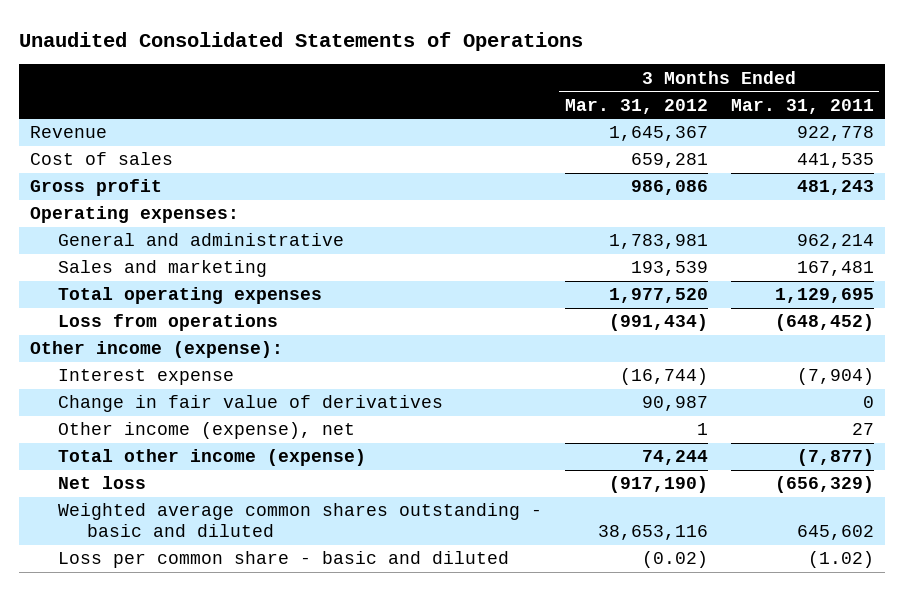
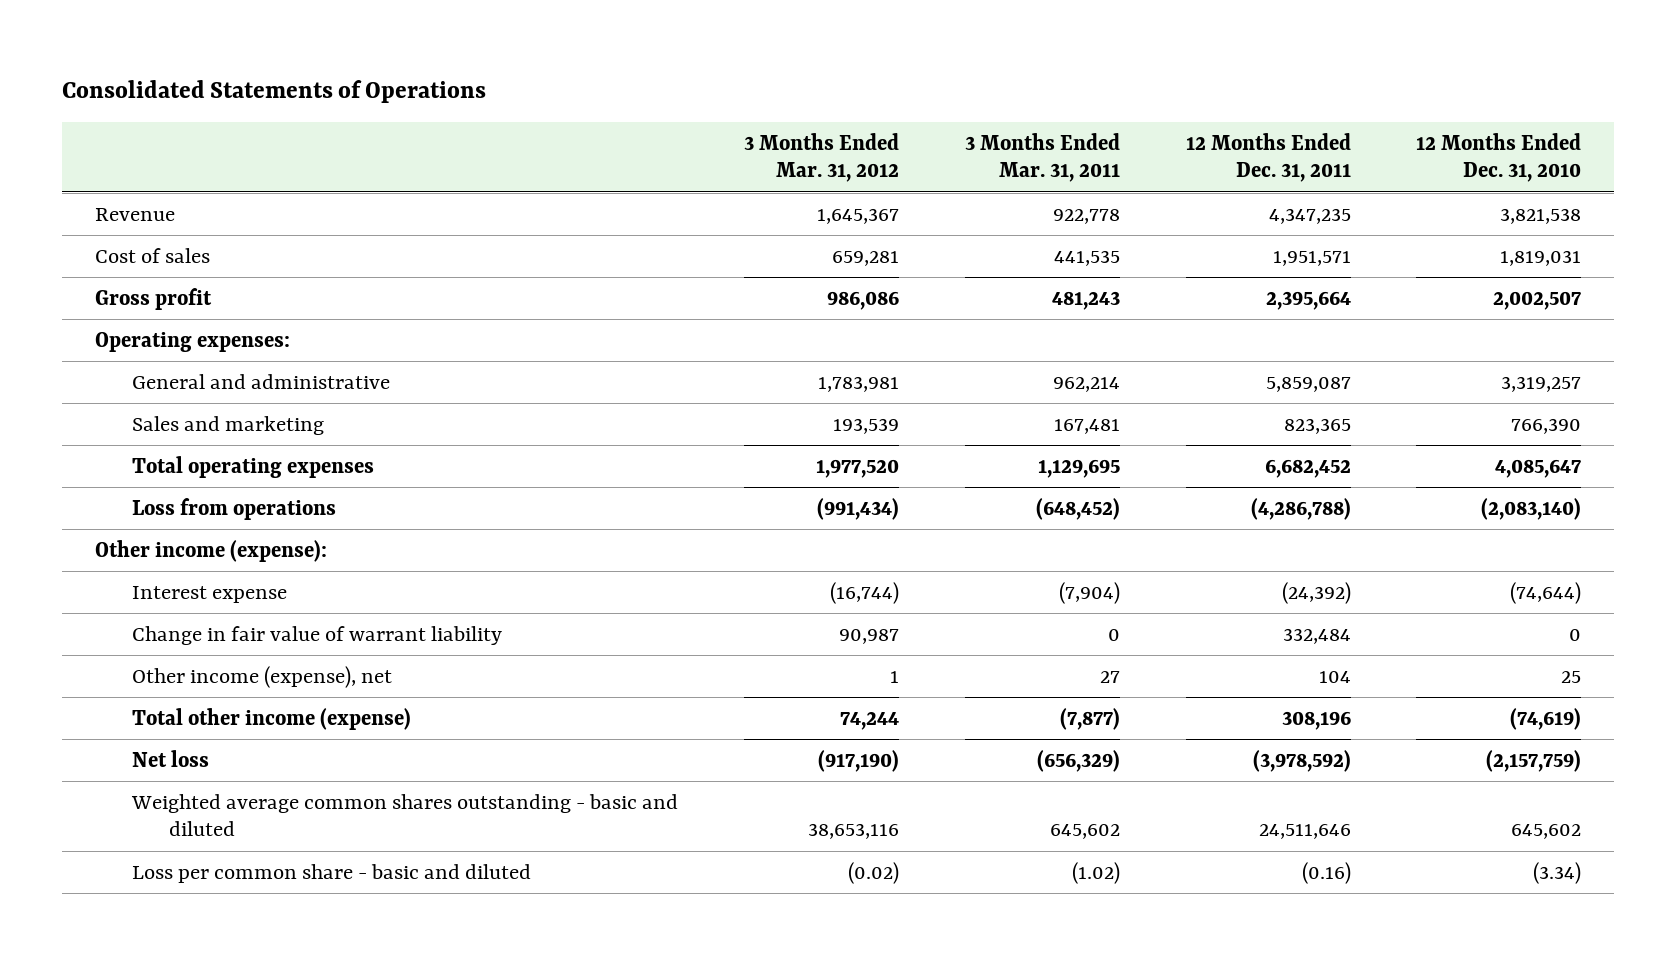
[18,31,583,51] Unaudited Consolidated Statements of Operations -> [62,80,487,104] Consolidated Statements of Operations
none -> [1185,132,1351,183] 12 Months Ended Dec. 31, 2011
none -> [1416,132,1582,183] 12 Months Ended Dec. 31, 2010
[58,395,444,413] Change in fair value of derivatives -> [132,625,503,645] Change in fair value of warrant liability

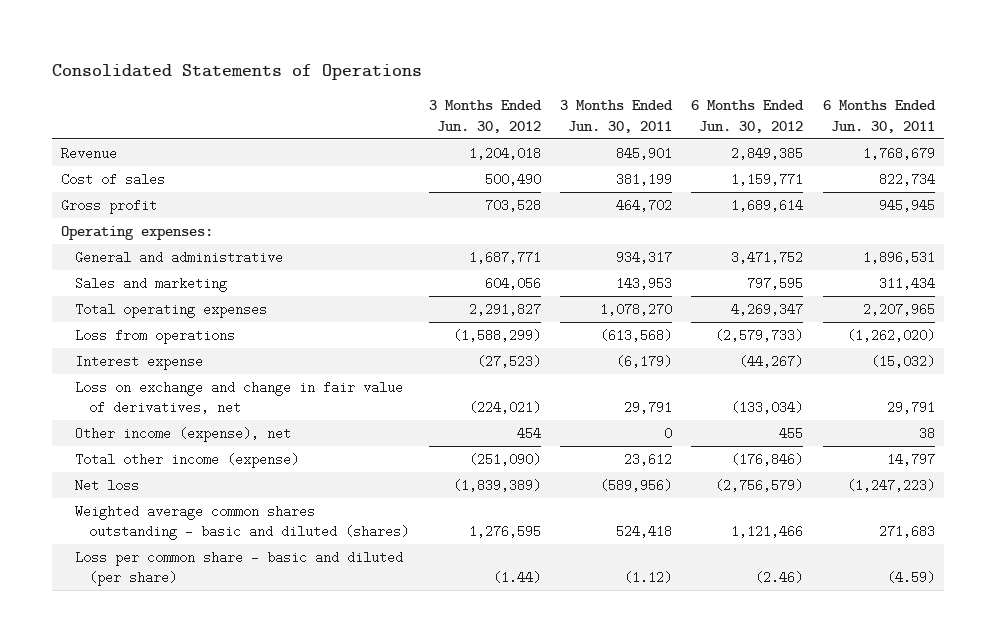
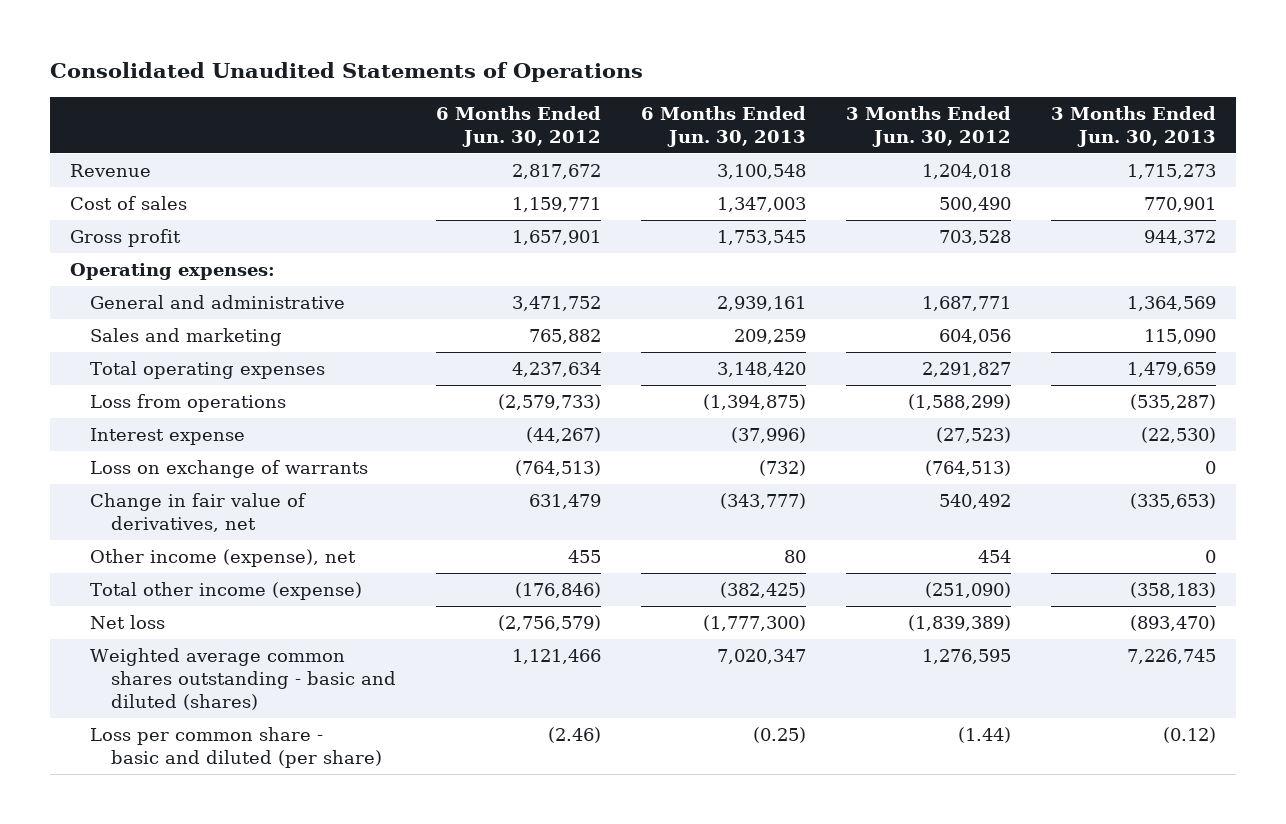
[51,64,422,81] Consolidated Statements of Operations -> [50,62,644,83] Consolidated Unaudited Statements of Operations
[560,100,674,133] 3 Months Ended Jun. 30, 2011 -> none
[822,100,936,133] 6 Months Ended Jun. 30, 2011 -> none
none -> [640,105,806,147] 6 Months Ended Jun. 30, 2013
none -> [1050,105,1216,147] 3 Months Ended Jun. 30, 2013
[731,146,804,160] 2,849,385 -> [511,164,601,180] 2,817,672
[731,198,804,212] 1,689,614 -> [511,230,601,246] 1,657,901
[747,276,804,290] 797,595 -> [528,329,601,345] 765,882
[731,302,804,316] 4,269,347 -> [511,362,601,378] 4,237,634
none -> [90,460,369,479] Loss on exchange of warrants
[75,380,404,415] Loss on exchange and change in fair value of derivatives, net -> [90,493,307,533] Change in fair value of derivatives, net
[468,401,541,415] (224,021) -> [938,494,1011,510] 540,492
[731,401,804,415] (133,034) -> [528,494,601,510] 631,479

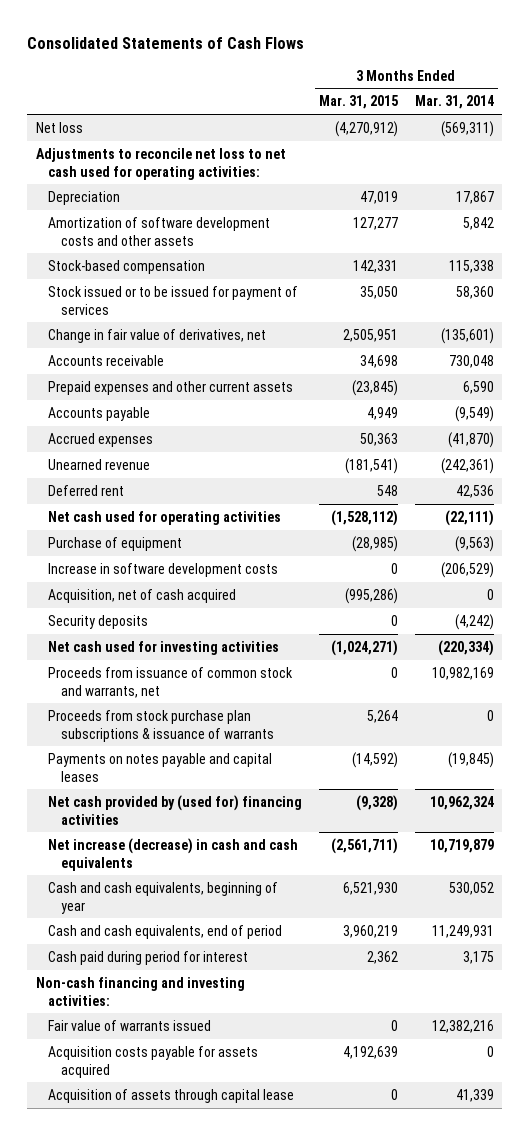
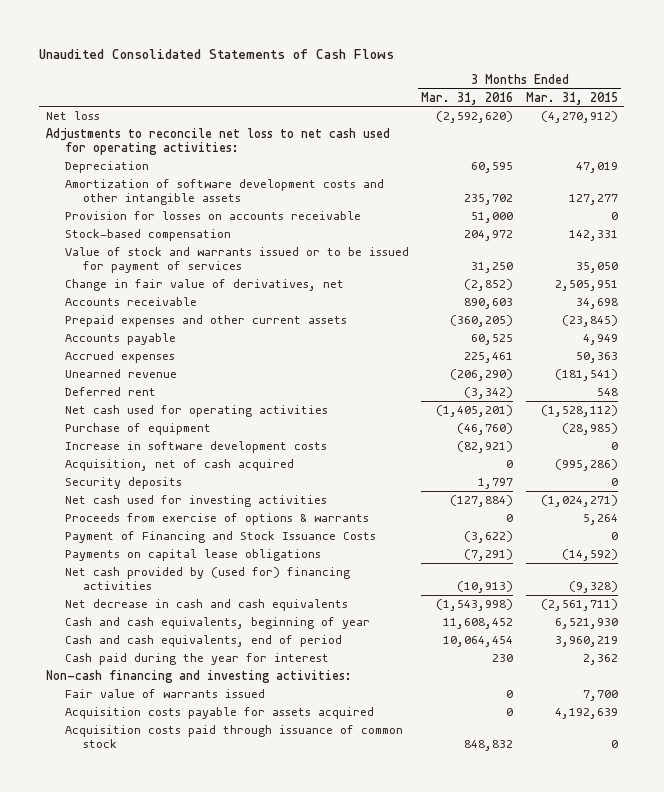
[27,37,305,50] Consolidated Statements of Cash Flows -> [39,48,395,59] Unaudited Consolidated Statements of Cash Flows
[414,95,494,110] Mar. 31, 2014 -> none
none -> [421,91,514,105] Mar. 31, 2016
[48,216,271,246] Amortization of software development costs and other assets -> [64,179,384,206] Amortization of software development costs and other intangible assets
none -> [64,211,361,221] Provision for losses on accounts receivable
[48,285,299,315] Stock issued or to be issued for payment of services -> [64,247,409,274] Value of stock and warrants issued or to be issued for payment of services
[48,666,294,698] Proceeds from issuance of common stock and warrants, net -> none
[48,709,274,742] Proceeds from stock purchase plan subscriptions & issuance of warrants -> [64,513,369,526] Proceeds from exercise of options & warrants
none -> [64,531,376,544] Payment of Financing and Stock Issuance Costs
[48,752,273,782] Payments on notes payable and capital leases -> [64,549,321,562] Payments on capital lease obligations
[48,837,299,871] Net increase (decrease) in cash and cash equivalents -> [64,599,348,612] Net decrease in cash and cash equivalents
[48,950,249,965] Cash paid during period for interest -> [64,653,329,666] Cash paid during the year for interest
[390,1019,398,1031] 0 -> [582,690,618,702] 7,700
[48,1088,295,1103] Acquisition of assets through capital lease -> none
none -> [64,725,403,749] Acquisition costs paid through issuance of common stock

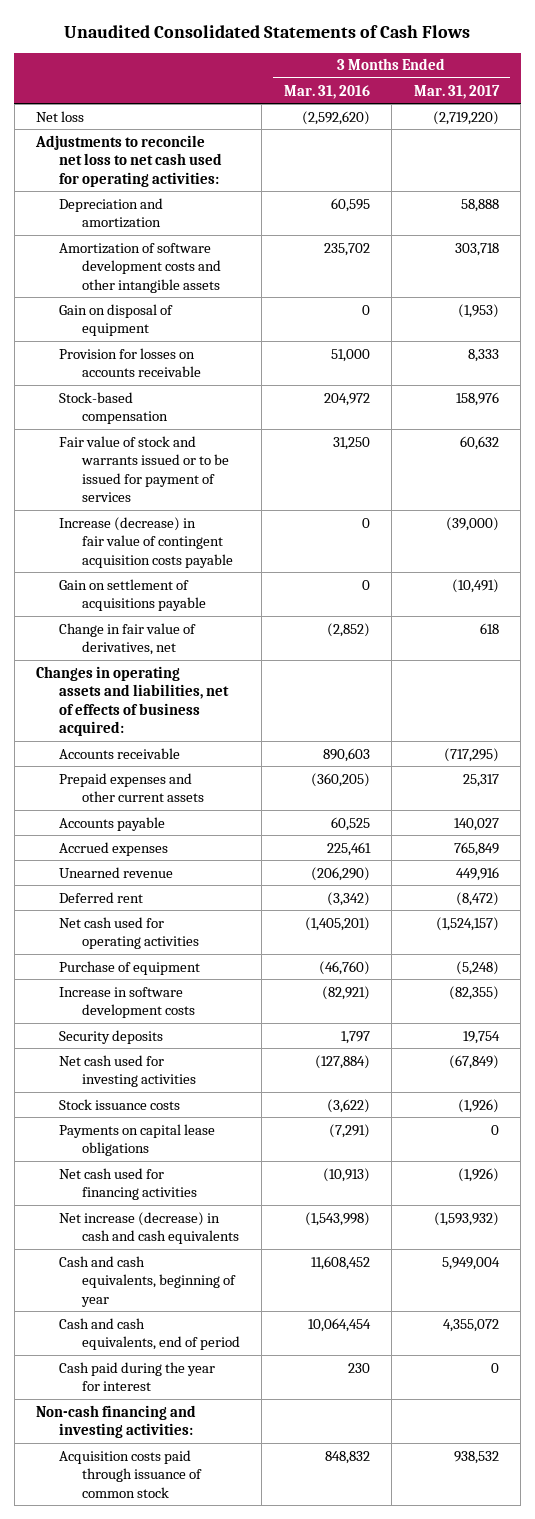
[525,91,618,105] Mar. 31, 2015 -> none
none -> [413,84,500,99] Mar. 31, 2017
[64,161,149,174] Depreciation -> [58,197,163,229] Depreciation and amortization
none -> [58,303,173,337] Gain on disposal of equipment
[64,247,409,274] Value of stock and warrants issued or to be issued for payment of services -> [58,435,229,503] Fair value of stock and warrants issued or to be issued for payment of services
none -> [58,516,233,568] Increase (decrease) in fair value of contingent acquisition costs payable
none -> [58,578,206,612] Gain on settlement of acquisitions payable
none -> [36,665,229,737] Changes in operating assets and liabilities, net of effects of business acquired:
[64,459,294,472] Acquisition, net of cash acquired -> none
[64,513,369,526] Proceeds from exercise of options & warrants -> none
[64,531,376,544] Payment of Financing and Stock Issuance Costs -> [58,1098,180,1110] Stock issuance costs
[64,567,350,591] Net cash provided by (used for) financing activities -> [58,1167,197,1201] Net cash used for financing activities
[64,599,348,612] Net decrease in cash and cash equivalents -> [58,1211,239,1245] Net increase (decrease) in cash and cash equivalents
[64,689,265,699] Fair value of warrants issued -> none
[64,707,374,720] Acquisition costs payable for assets acquired -> none

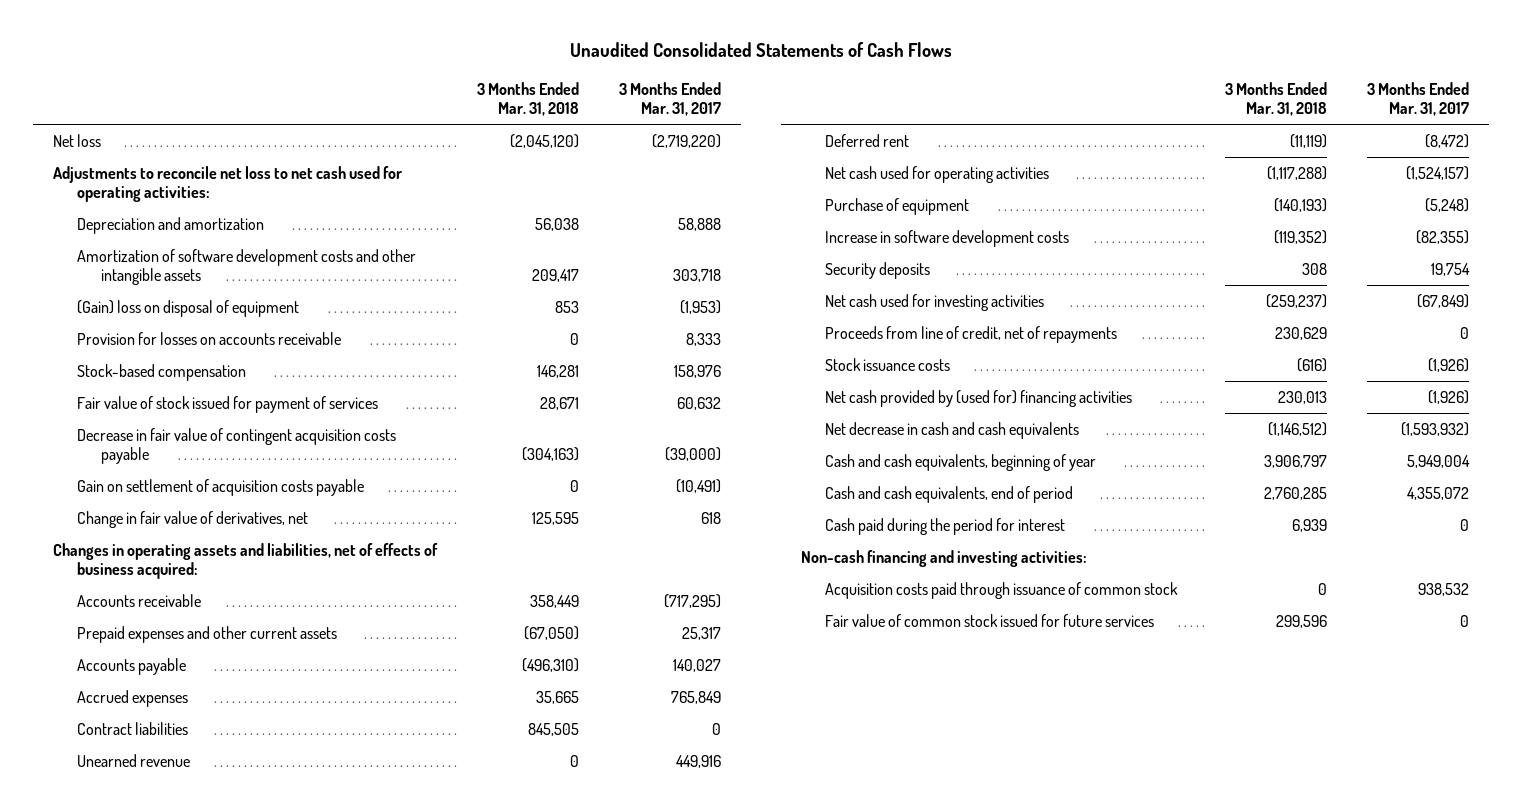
[283,84,370,99] Mar. 31, 2016 -> none
none -> [476,82,579,117] 3 Months Ended Mar. 31, 2018
[58,303,173,337] Gain on disposal of equipment -> [76,299,299,317] (Gain) loss on disposal of equipment
[58,435,229,503] Fair value of stock and warrants issued or to be issued for payment of services -> [76,395,378,413] Fair value of stock issued for payment of services
[58,516,233,568] Increase (decrease) in fair value of contingent acquisition costs payable -> [76,427,396,464] Decrease in fair value of contingent acquisition costs payable
[58,578,206,612] Gain on settlement of acquisitions payable -> [76,478,364,496] Gain on settlement of acquisition costs payable
none -> [76,721,188,735] Contract liabilities
none -> [825,325,1118,343] Proceeds from line of credit, net of repayments
[58,1123,215,1157] Payments on capital lease obligations -> none
[58,1167,197,1201] Net cash used for financing activities -> [825,389,1133,407] Net cash provided by (used for) financing activities
[58,1211,239,1245] Net increase (decrease) in cash and cash equivalents -> [825,421,1080,439] Net decrease in cash and cash equivalents
[58,1361,215,1392] Cash paid during the year for interest -> [825,517,1066,535] Cash paid during the period for interest
none -> [825,613,1155,627] Fair value of common stock issued for future services

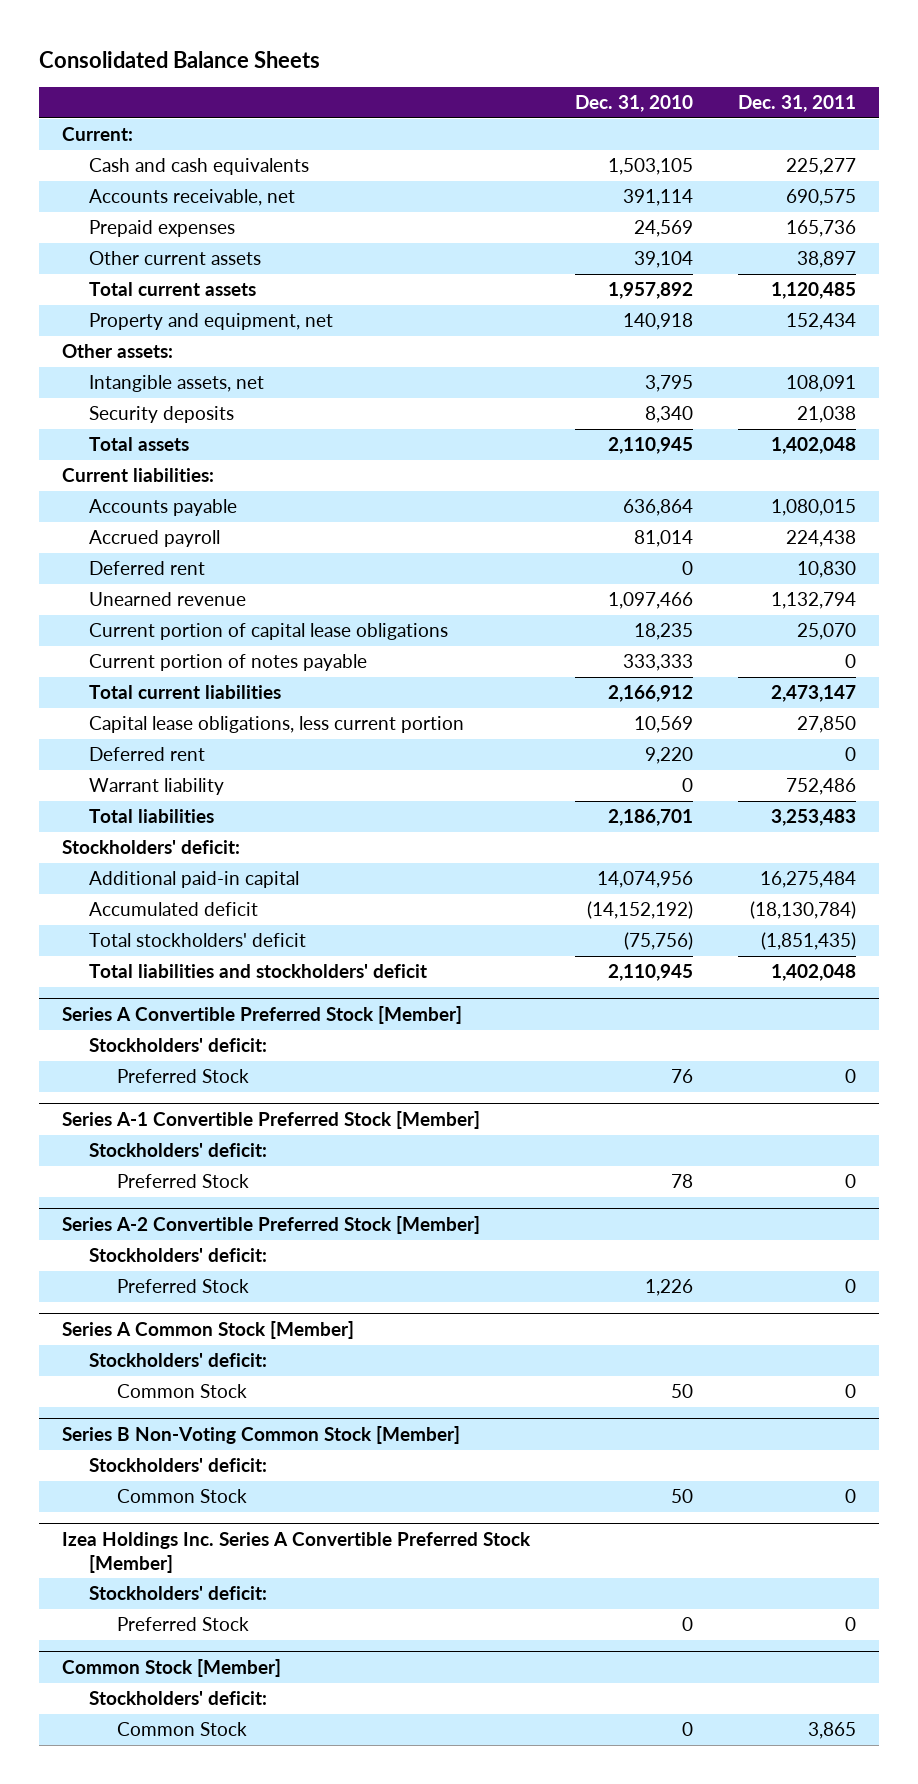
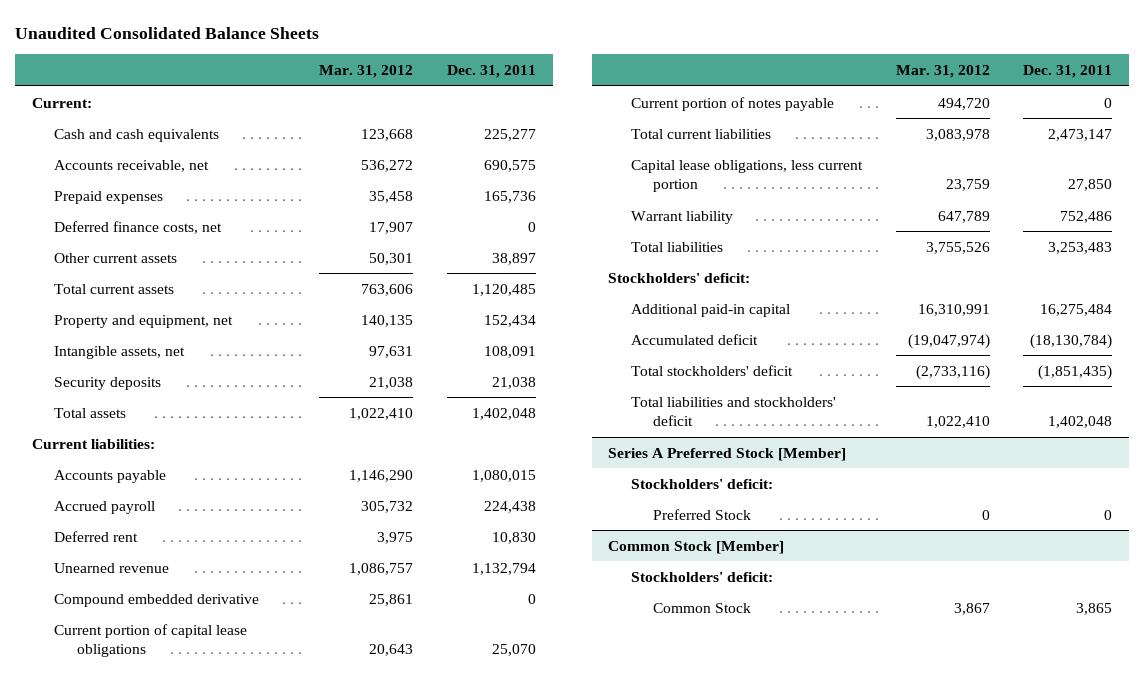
[38,51,320,69] Consolidated Balance Sheets -> [15,27,320,40] Unaudited Consolidated Balance Sheets
[574,95,693,113] Dec. 31, 2010 -> none
none -> [319,65,414,79] Mar. 31, 2012
none -> [54,220,223,234] Deferred finance costs, net
[61,344,173,359] Other assets: -> none
none -> [54,593,260,607] Compound embedded derivative
[89,747,206,762] Deferred rent -> none
[89,1038,268,1053] Stockholders' deficit: -> none
[116,1069,249,1084] Preferred Stock -> none
[61,1111,480,1130] Series A-1 Convertible Preferred Stock [Member] -> none
[89,1143,268,1158] Stockholders' deficit: -> none
[116,1174,249,1189] Preferred Stock -> none
[61,1216,480,1235] Series A-2 Convertible Preferred Stock [Member] -> none
[89,1248,268,1263] Stockholders' deficit: -> none
[116,1279,249,1294] Preferred Stock -> none
[61,1321,354,1340] Series A Common Stock [Member] -> none
[89,1353,268,1368] Stockholders' deficit: -> none
[116,1384,247,1399] Common Stock -> none
[61,1426,460,1445] Series B Non-Voting Common Stock [Member] -> none
[89,1458,268,1473] Stockholders' deficit: -> none
[116,1489,247,1504] Common Stock -> none
[61,1532,531,1573] Izea Holdings Inc. Series A Convertible Preferred Stock [Member] -> none
[61,1006,462,1025] Series A Convertible Preferred Stock [Member] -> [608,447,847,461] Series A Preferred Stock [Member]

